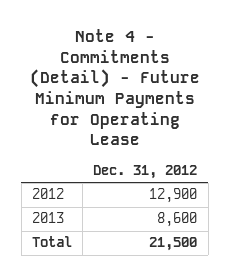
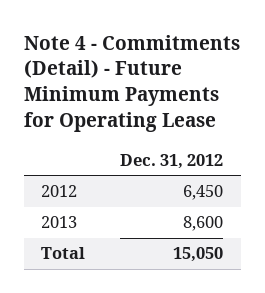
[149,188,198,204] 12,900 -> [183,185,224,201] 6,450
[149,237,198,252] 21,500 -> [173,247,224,263] 15,050

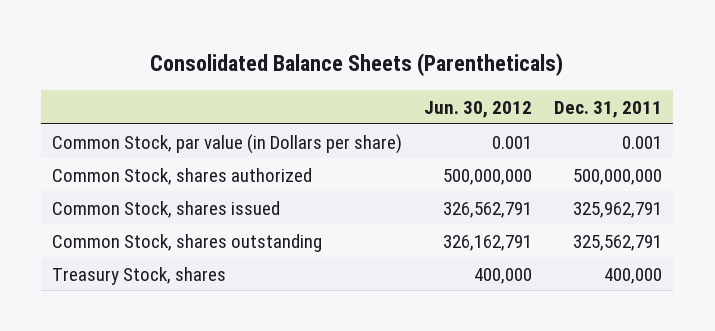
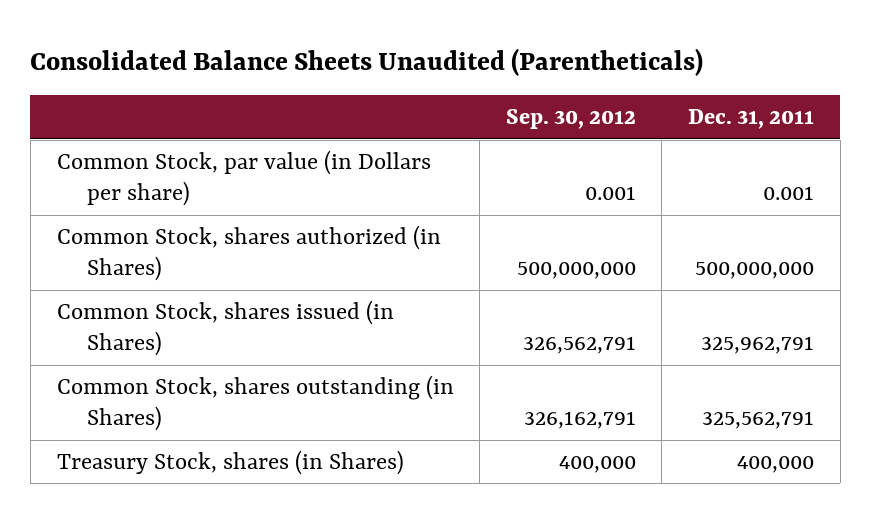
[150,53,564,77] Consolidated Balance Sheets (Parentheticals) -> [30,48,704,77] Consolidated Balance Sheets Unaudited (Parentheticals)
[424,100,533,118] Jun. 30, 2012 -> none
none -> [505,109,636,130] Sep. 30, 2012
[52,167,313,185] Common Stock, shares authorized -> [56,224,441,282] Common Stock, shares authorized (in Shares)
[52,200,281,218] Common Stock, shares issued -> [56,299,394,357] Common Stock, shares issued (in Shares)
[52,233,323,252] Common Stock, shares outstanding -> [56,374,454,432] Common Stock, shares outstanding (in Shares)
[52,266,227,285] Treasury Stock, shares -> [56,449,404,475] Treasury Stock, shares (in Shares)

